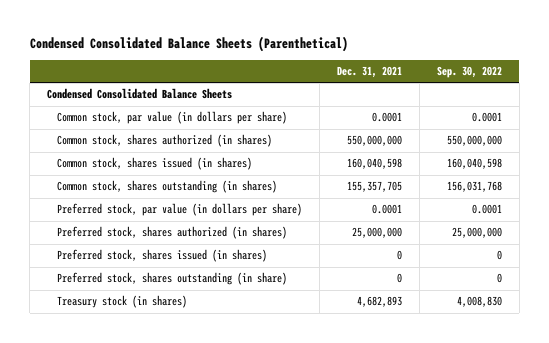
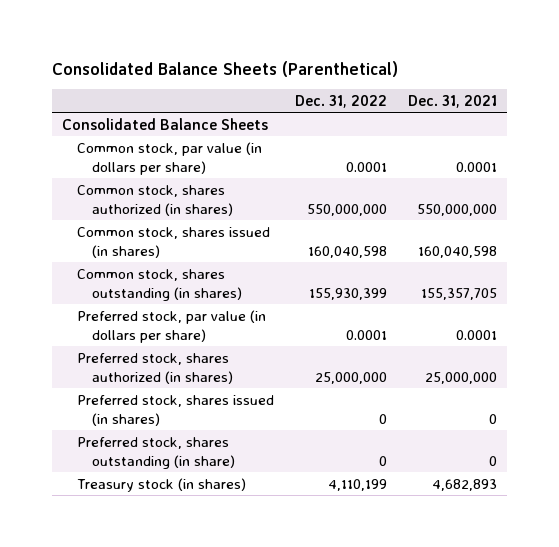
[29,36,348,53] Condensed Consolidated Balance Sheets (Parenthetical) -> [51,60,398,77] Consolidated Balance Sheets (Parenthetical)
[436,66,502,79] Sep. 30, 2022 -> none
none -> [294,94,387,108] Dec. 31, 2022
[47,88,233,100] Condensed Consolidated Balance Sheets -> [61,117,268,130] Consolidated Balance Sheets

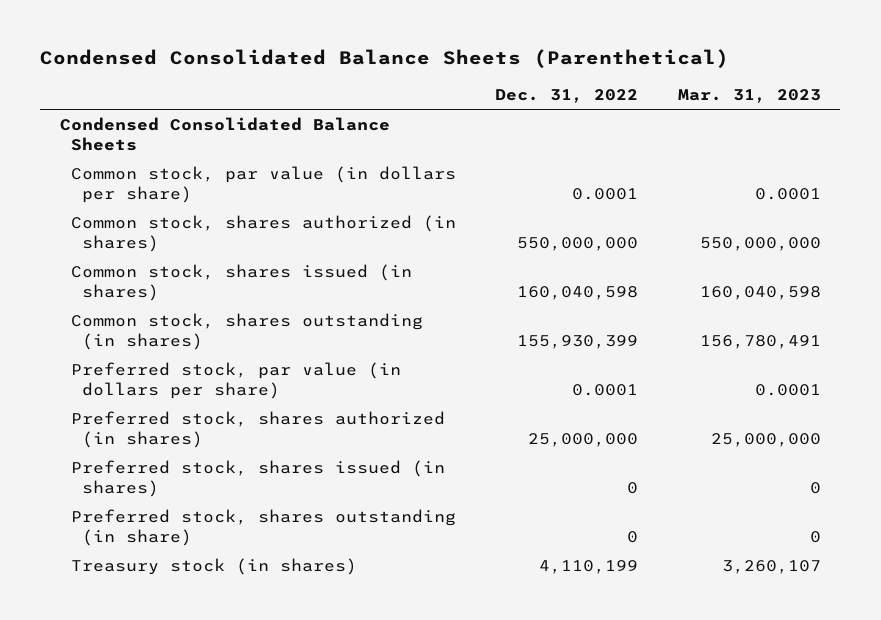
[51,60,398,77] Consolidated Balance Sheets (Parenthetical) -> [40,49,730,69] Condensed Consolidated Balance Sheets (Parenthetical)
[407,94,497,108] Dec. 31, 2021 -> none
none -> [677,88,821,103] Mar. 31, 2023
[61,117,268,130] Consolidated Balance Sheets -> [59,117,390,151] Condensed Consolidated Balance Sheets

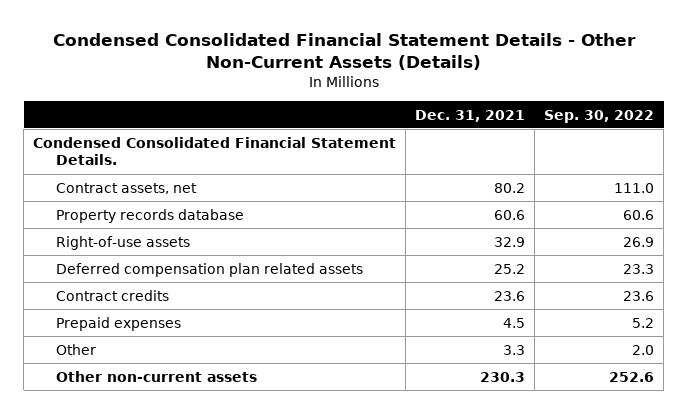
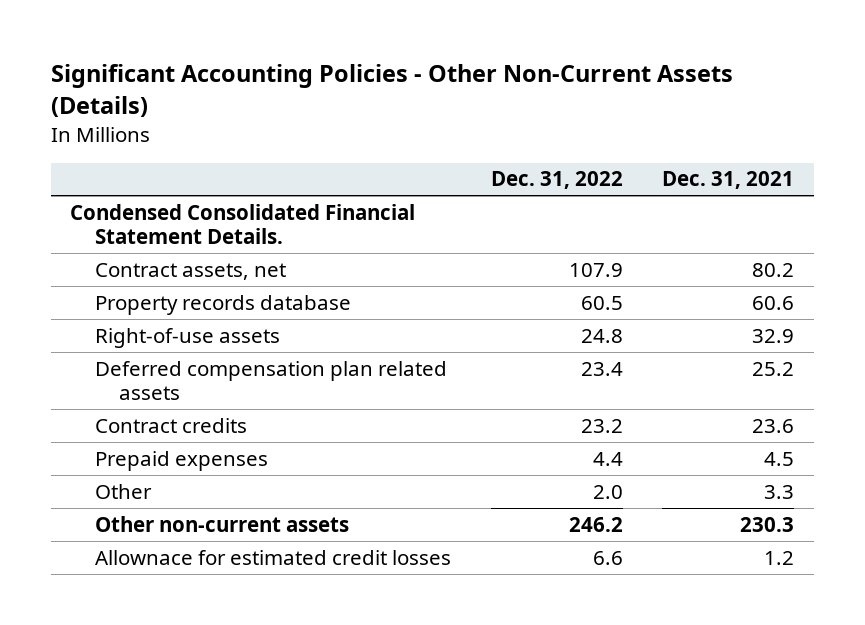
[52,32,636,70] Condensed Consolidated Financial Statement Details - Other Non-Current Assets (Details) -> [50,64,733,118] Significant Accounting Policies - Other Non-Current Assets (Details)
[544,109,655,123] Sep. 30, 2022 -> none
none -> [490,171,623,190] Dec. 31, 2022
none -> [94,549,451,565] Allownace for estimated credit losses

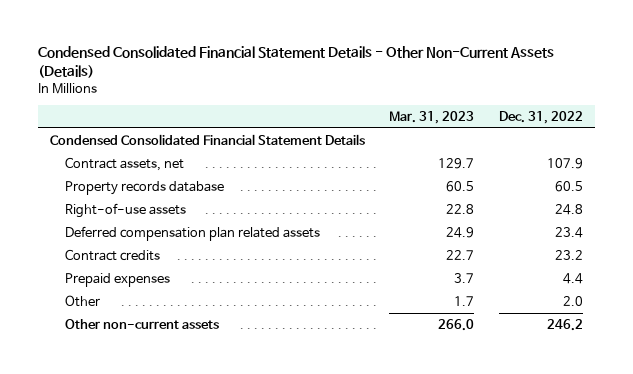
[50,64,733,118] Significant Accounting Policies - Other Non-Current Assets (Details) -> [37,45,554,78] Condensed Consolidated Financial Statement Details - Other Non-Current Assets (Details)
[662,171,795,190] Dec. 31, 2021 -> none
none -> [389,110,475,124] Mar. 31, 2023
[70,203,416,244] Condensed Consolidated Financial Statement Details. -> [50,133,366,145] Condensed Consolidated Financial Statement Details
[94,549,451,565] Allownace for estimated credit losses -> none

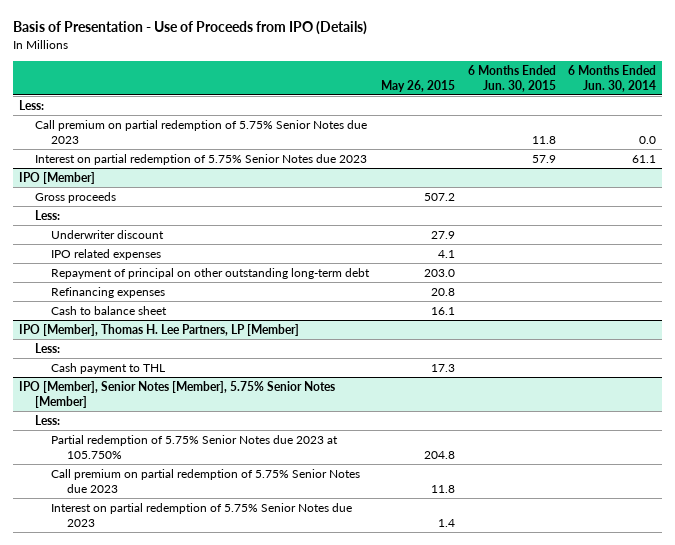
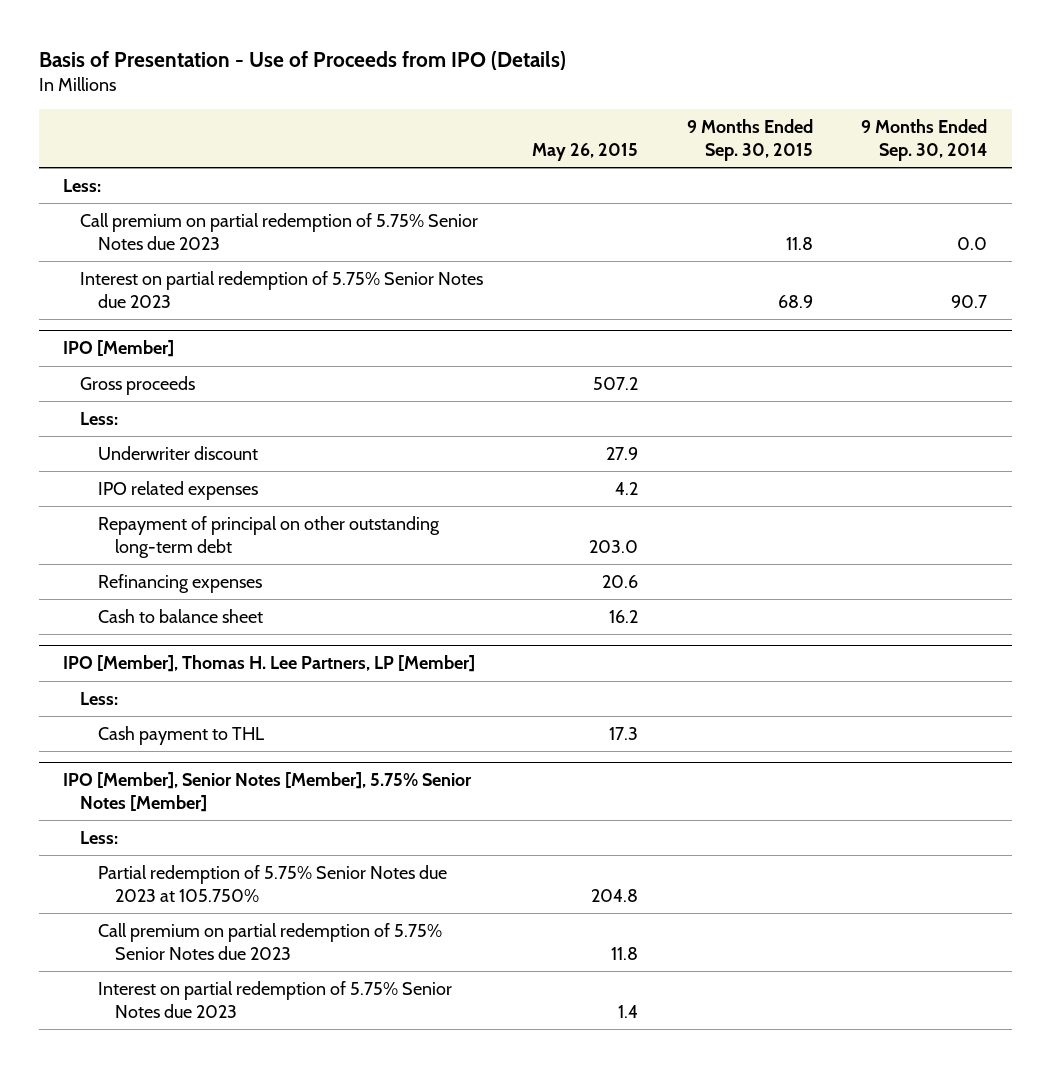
[467,64,556,92] 6 Months Ended Jun. 30, 2015 -> none
[567,64,656,92] 6 Months Ended Jun. 30, 2014 -> none
none -> [686,119,813,162] 9 Months Ended Sep. 30, 2015
none -> [861,119,988,162] 9 Months Ended Sep. 30, 2014
[438,250,456,259] 4.1 -> [615,481,639,495] 4.2
[431,288,456,297] 20.8 -> [602,574,639,588] 20.6
[431,307,456,316] 16.1 -> [609,609,639,623] 16.2

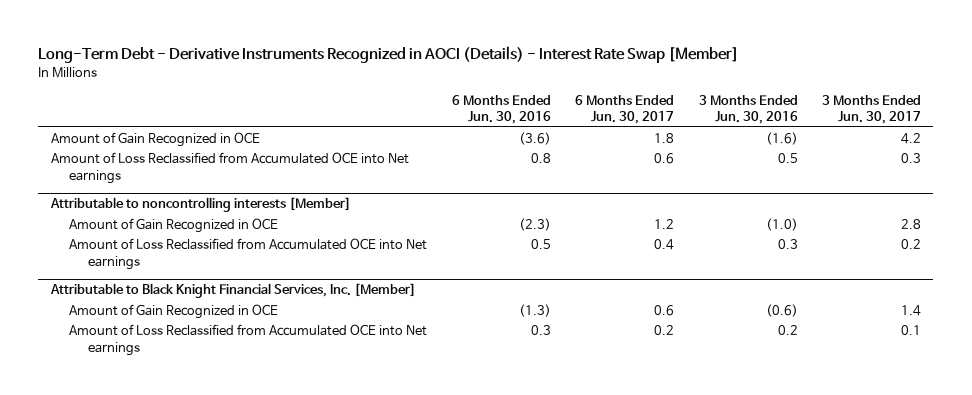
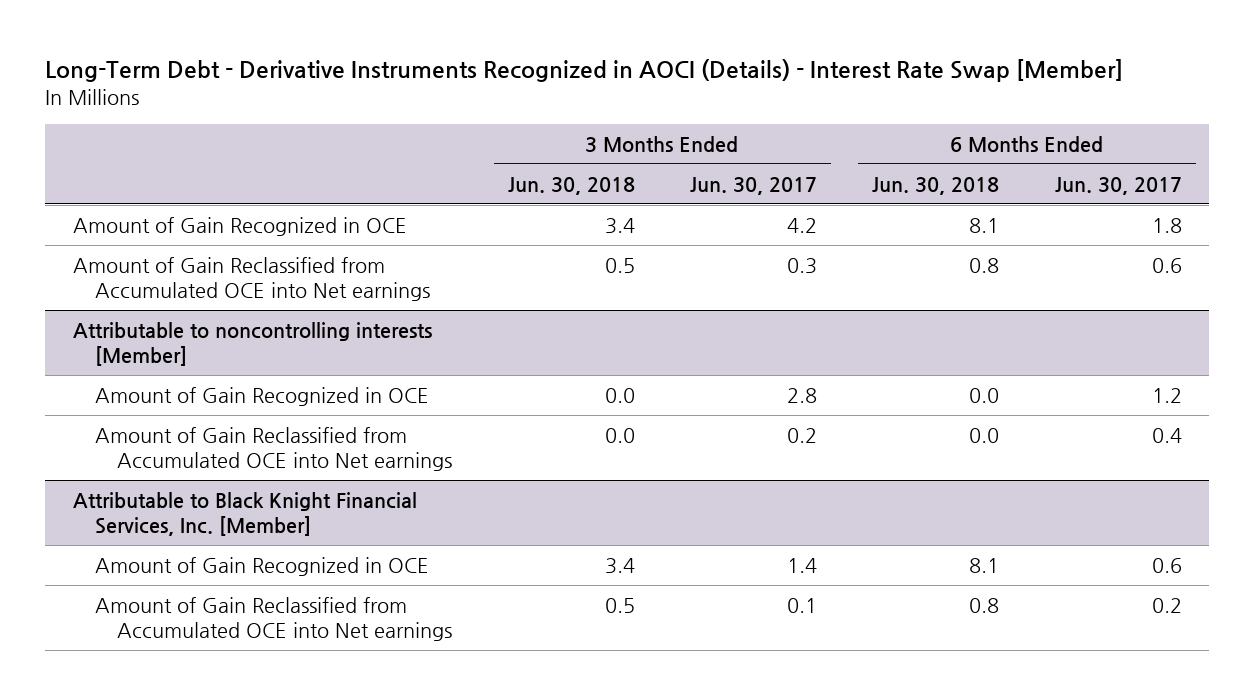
[451,94,551,125] 6 Months Ended Jun. 30, 2016 -> none
[698,94,798,125] 3 Months Ended Jun. 30, 2016 -> none
none -> [507,176,635,195] Jun. 30, 2018
none -> [872,176,1000,195] Jun. 30, 2018
[50,151,409,184] Amount of Loss Reclassified from Accumulated OCE into Net earnings -> [72,257,431,302] Amount of Gain Reclassified from Accumulated OCE into Net earnings
[69,237,428,270] Amount of Loss Reclassified from Accumulated OCE into Net earnings -> [95,427,453,472] Amount of Gain Reclassified from Accumulated OCE into Net earnings
[69,323,428,356] Amount of Loss Reclassified from Accumulated OCE into Net earnings -> [95,597,453,642] Amount of Gain Reclassified from Accumulated OCE into Net earnings

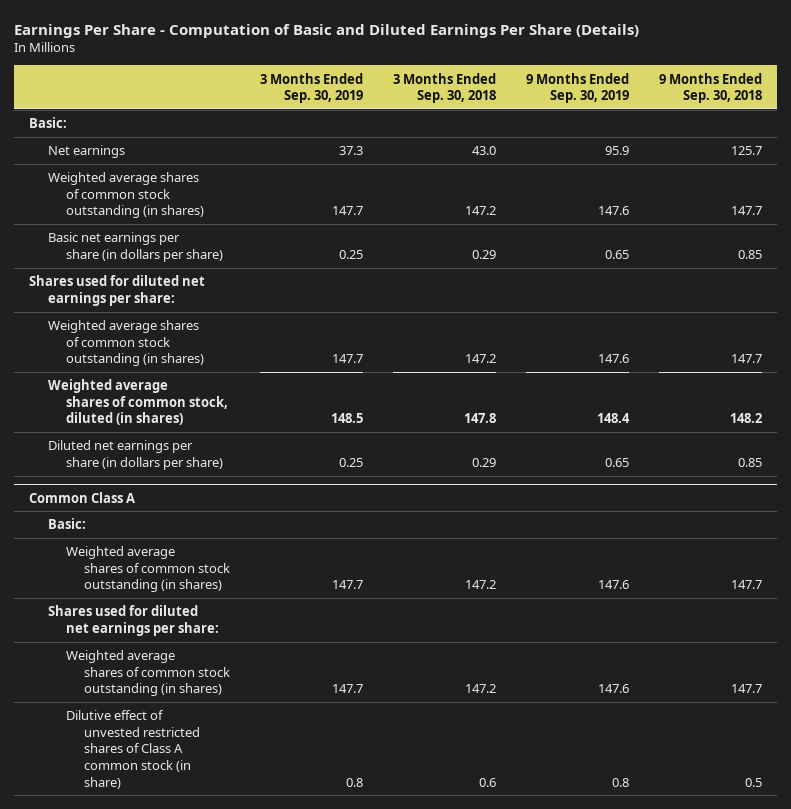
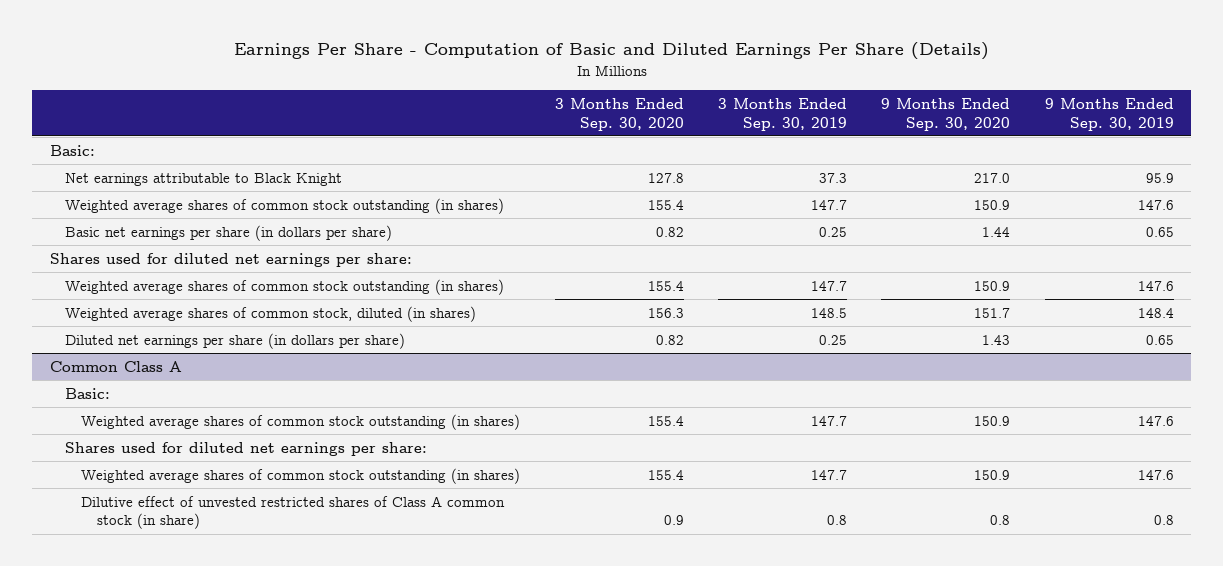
[393,72,497,104] 3 Months Ended Sep. 30, 2018 -> none
[659,72,763,104] 9 Months Ended Sep. 30, 2018 -> none
none -> [554,98,684,131] 3 Months Ended Sep. 30, 2020
none -> [881,98,1011,131] 9 Months Ended Sep. 30, 2020
[47,145,125,159] Net earnings -> [65,172,343,186] Net earnings attributable to Black Knight

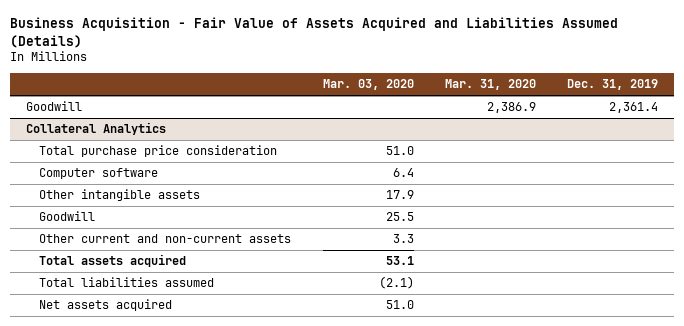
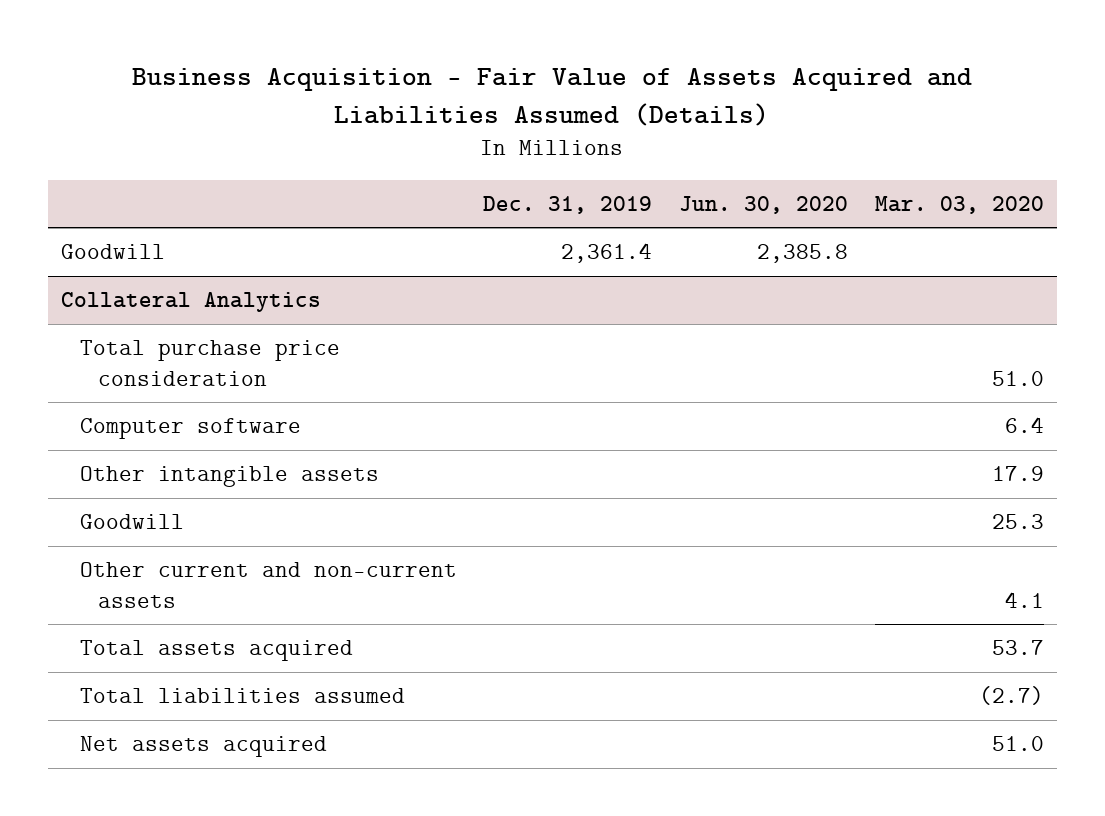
[444,79,536,91] Mar. 31, 2020 -> none
none -> [679,195,849,214] Jun. 30, 2020
[385,212,414,222] 25.5 -> [991,514,1044,530] 25.3
[392,234,414,244] 3.3 -> [1004,591,1044,608] 4.1
[385,256,414,266] 53.1 -> [991,640,1044,656] 53.7
[378,276,414,290] (2.1) -> [978,686,1044,706] (2.7)

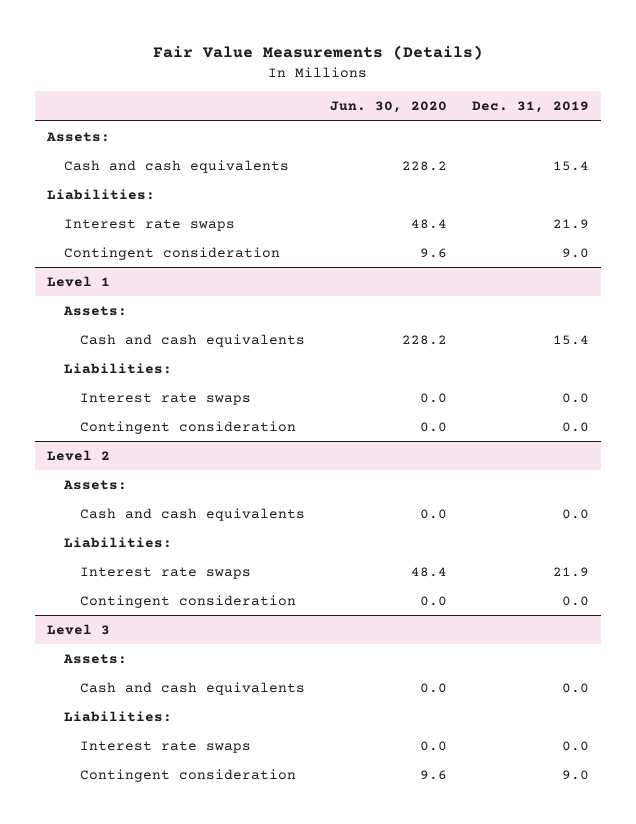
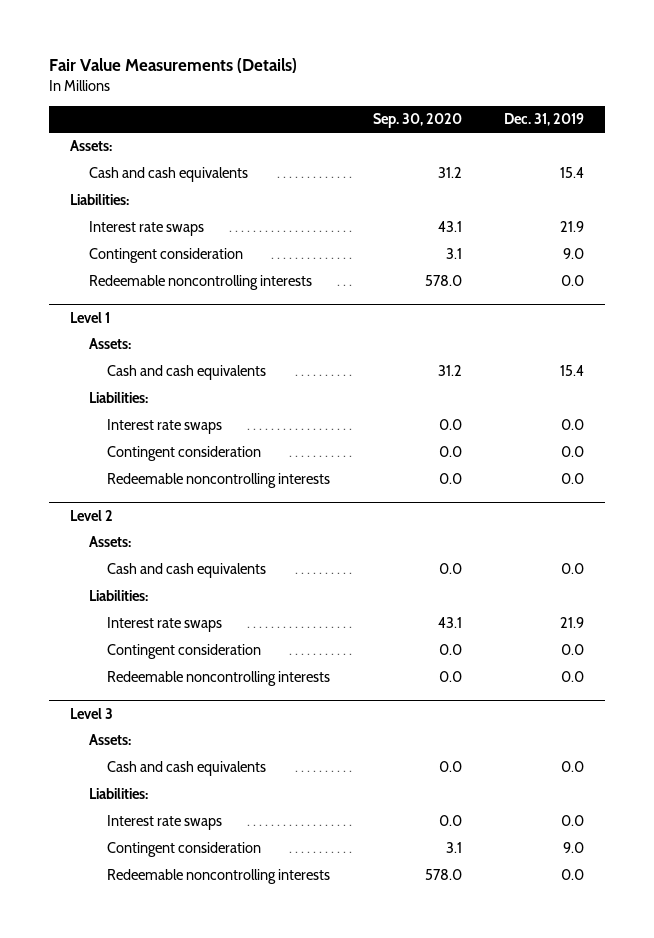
[330,101,448,114] Jun. 30, 2020 -> none
none -> [372,113,462,129] Sep. 30, 2020
none -> [88,275,312,291] Redeemable noncontrolling interests
none -> [107,473,331,489] Redeemable noncontrolling interests
none -> [107,671,331,687] Redeemable noncontrolling interests
none -> [107,869,331,885] Redeemable noncontrolling interests

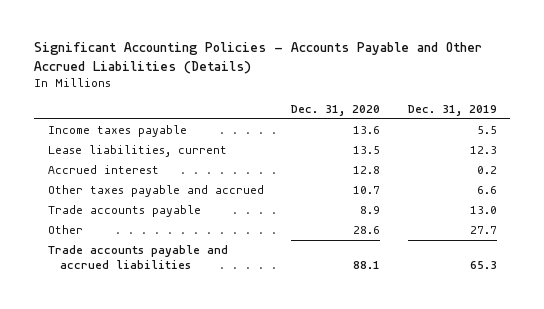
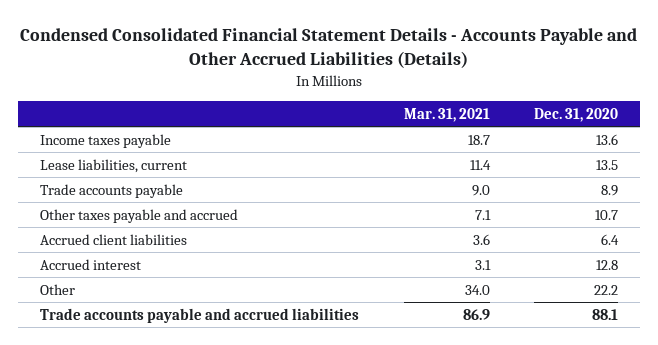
[33,42,482,74] Significant Accounting Policies - Accounts Payable and Other Accrued Liabilities (Details) -> [20,28,638,69] Condensed Consolidated Financial Statement Details - Accounts Payable and Other Accrued Liabilities (Details)
[407,104,497,116] Dec. 31, 2019 -> none
none -> [403,107,490,122] Mar. 31, 2021
[47,185,264,198] Other taxes payable and accrued -> [40,208,239,223] Other taxes payable and accrued
none -> [40,233,188,245] Accrued client liabilities
[47,165,159,175] Accrued interest -> [40,258,142,270] Accrued interest
[353,226,381,235] 28.6 -> [593,284,618,295] 22.2

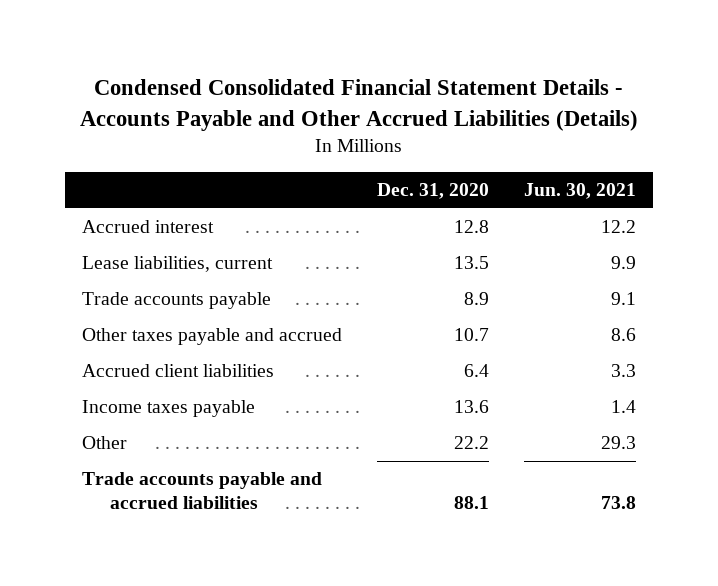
[403,107,490,122] Mar. 31, 2021 -> none
none -> [523,183,636,200] Jun. 30, 2021
[40,258,142,270] Accrued interest -> [82,220,215,234] Accrued interest
[40,133,172,148] Income taxes payable -> [82,400,256,418] Income taxes payable

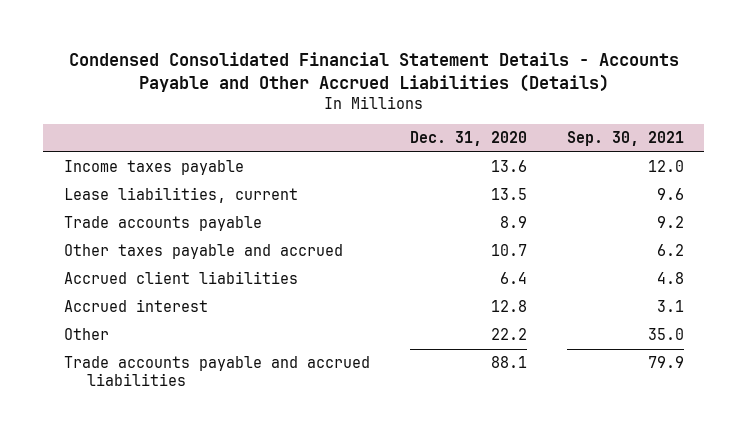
[523,183,636,200] Jun. 30, 2021 -> none
none -> [567,131,685,147] Sep. 30, 2021
[82,400,256,418] Income taxes payable -> [63,160,244,176] Income taxes payable
[82,220,215,234] Accrued interest -> [63,299,208,313] Accrued interest

